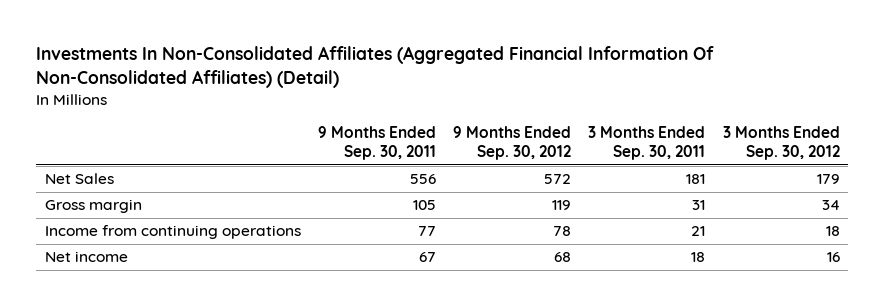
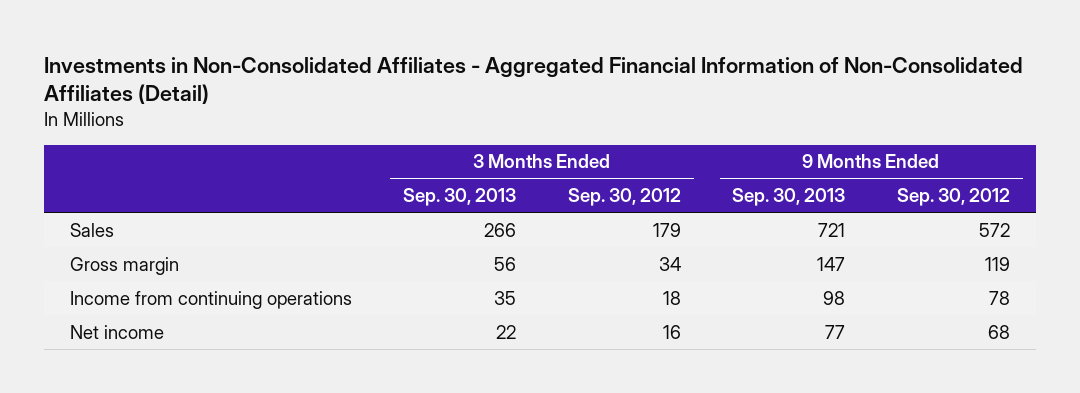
[35,45,714,88] Investments In Non-Consolidated Affiliates (Aggregated Financial Information Of Non-Consolidated Affiliates) (Detail) -> [43,56,1023,105] Investments in Non-Consolidated Affiliates - Aggregated Financial Information of Non-Consolidated Affiliates (Detail)
[317,126,436,161] 9 Months Ended Sep. 30, 2011 -> none
[588,126,706,161] 3 Months Ended Sep. 30, 2011 -> none
none -> [403,188,517,207] Sep. 30, 2013
none -> [732,188,846,207] Sep. 30, 2013
[44,173,114,185] Net Sales -> [69,222,114,237] Sales

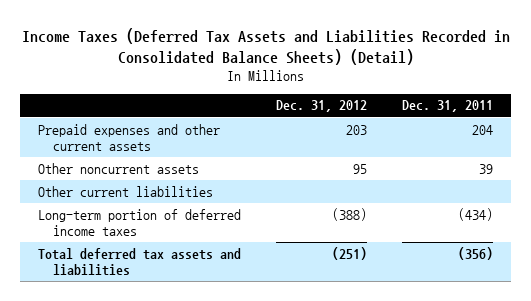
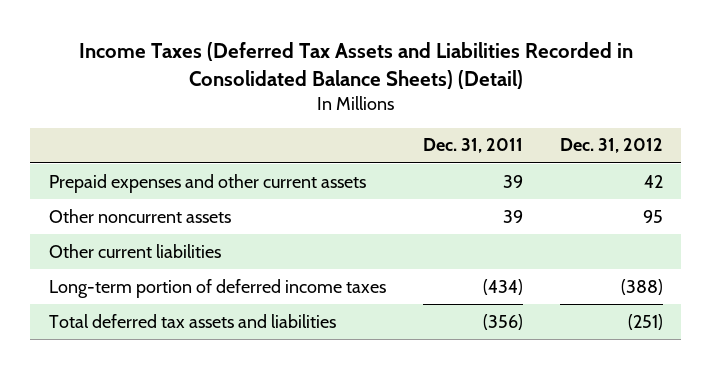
[346,124,368,135] 203 -> [643,174,663,188] 42
[472,124,494,135] 204 -> [502,174,523,188] 39

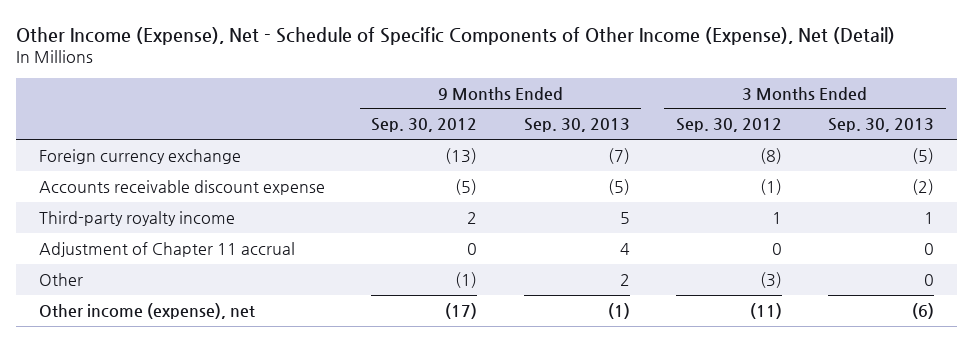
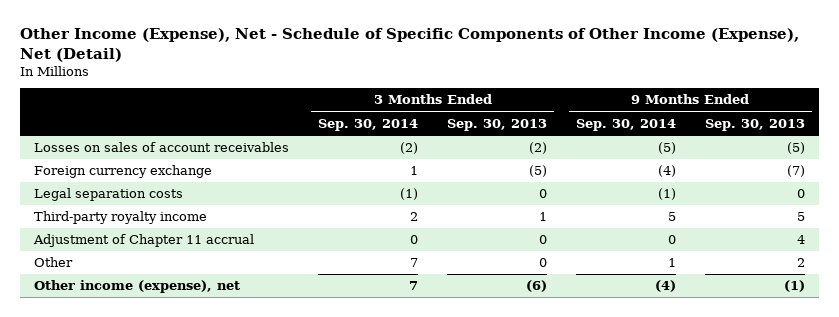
[371,118,478,133] Sep. 30, 2012 -> none
[675,118,782,133] Sep. 30, 2012 -> none
none -> [318,118,419,131] Sep. 30, 2014
none -> [575,118,676,131] Sep. 30, 2014
none -> [34,142,290,153] Losses on sales of account receivables
[39,179,326,195] Accounts receivable discount expense -> none
none -> [34,188,184,202] Legal separation costs

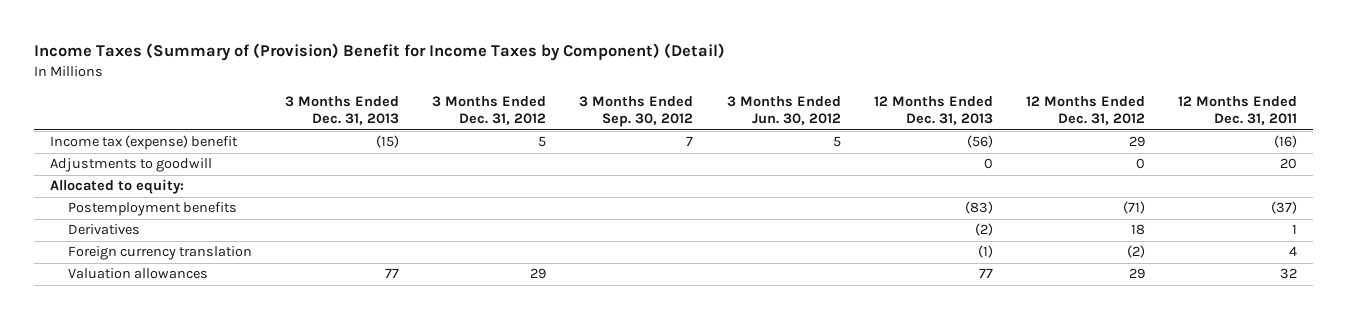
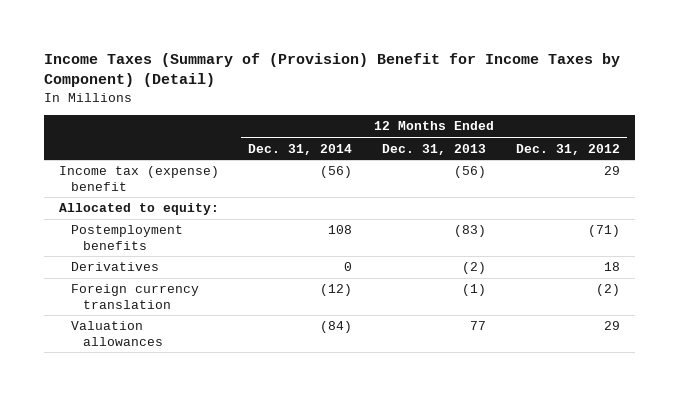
[285,95,400,126] 3 Months Ended Dec. 31, 2013 -> none
[432,95,547,126] 3 Months Ended Dec. 31, 2012 -> none
[579,95,694,128] 3 Months Ended Sep. 30, 2012 -> none
[726,95,841,126] 3 Months Ended Jun. 30, 2012 -> none
[1177,95,1297,126] 12 Months Ended Dec. 31, 2011 -> none
none -> [248,143,353,155] Dec. 31, 2014
[50,158,213,173] Adjustments to goodwill -> none

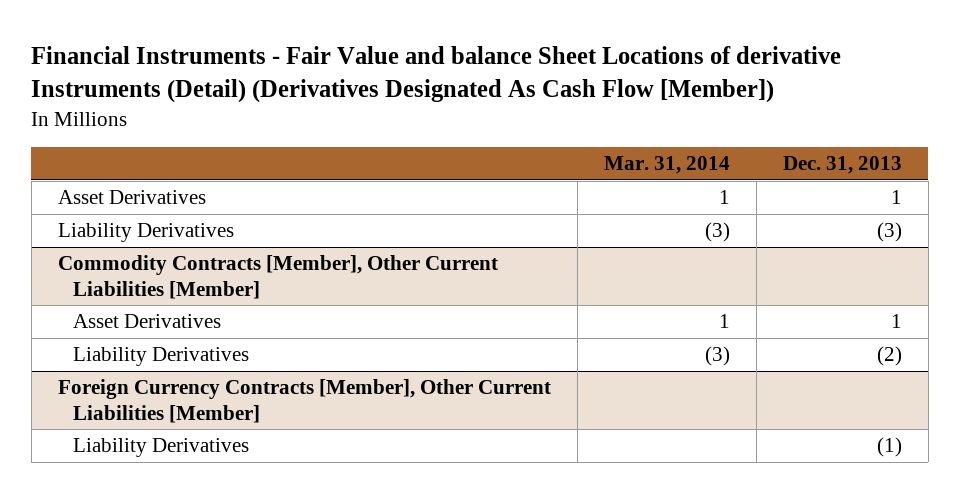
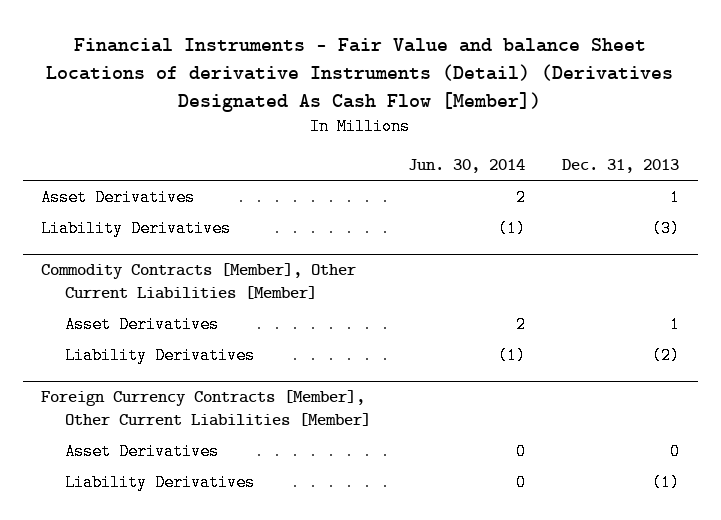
[603,156,730,175] Mar. 31, 2014 -> none
none -> [407,159,525,174] Jun. 30, 2014
none -> [64,443,219,461] Asset Derivatives

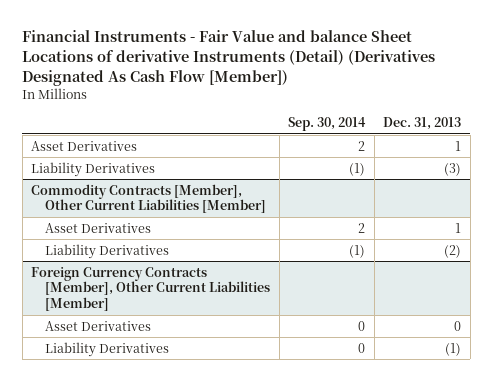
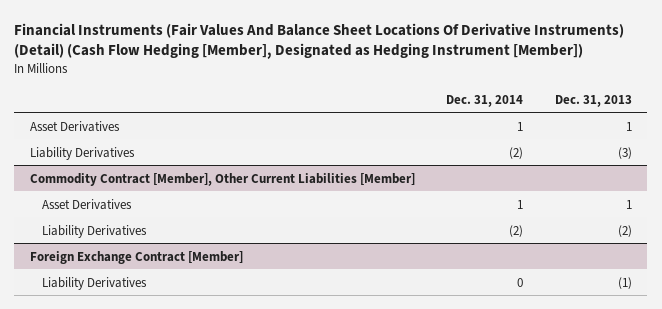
[22,30,436,86] Financial Instruments - Fair Value and balance Sheet Locations of derivative Instruments (Detail) (Derivatives Designated As Cash Flow [Member]) -> [14,22,625,60] Financial Instruments (Fair Values And Balance Sheet Locations Of Derivative Instruments) (Detail) (Cash Flow Hedging [Member], Designated as Hedging Instrument [Member])
[288,117,367,132] Sep. 30, 2014 -> none
none -> [446,94,524,107] Dec. 31, 2014
[31,183,267,214] Commodity Contracts [Member], Other Current Liabilities [Member] -> [29,172,415,186] Commodity Contract [Member], Other Current Liabilities [Member]
[31,266,271,312] Foreign Currency Contracts [Member], Other Current Liabilities [Member] -> none
[45,320,152,331] Asset Derivatives -> none
none -> [29,250,243,264] Foreign Exchange Contract [Member]

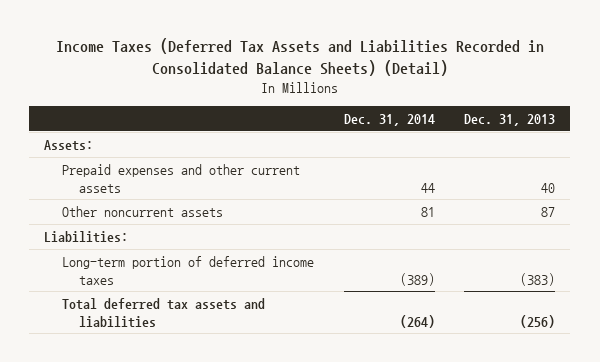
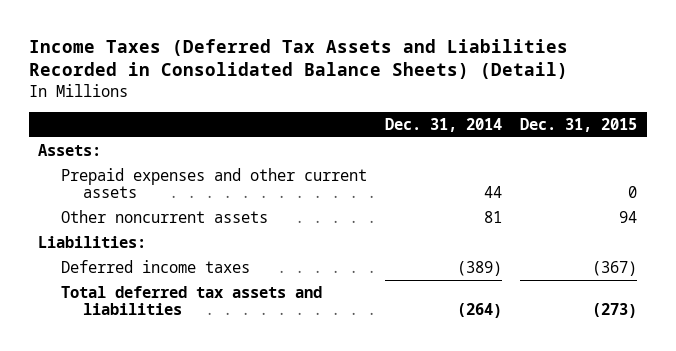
[464,114,556,127] Dec. 31, 2013 -> none
none -> [520,117,638,132] Dec. 31, 2015
[61,255,314,285] Long-term portion of deferred income taxes -> [60,259,250,273] Deferred income taxes

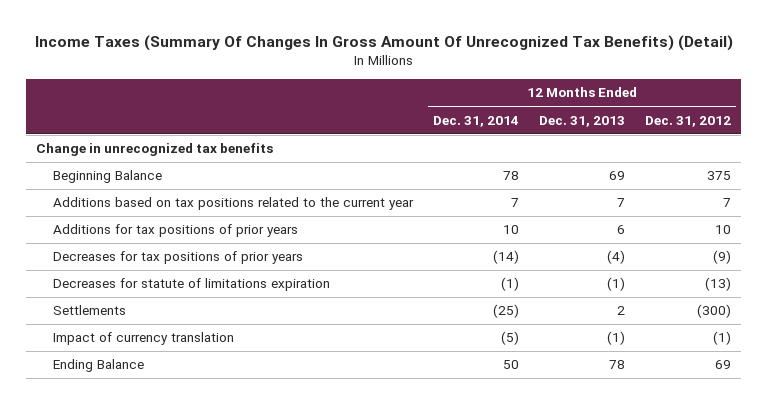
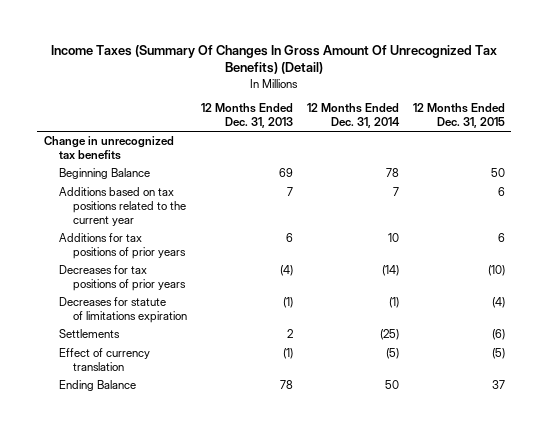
[645,115,732,127] Dec. 31, 2012 -> none
none -> [412,103,505,128] 12 Months Ended Dec. 31, 2015
[52,332,234,346] Impact of currency translation -> [58,348,150,372] Effect of currency translation

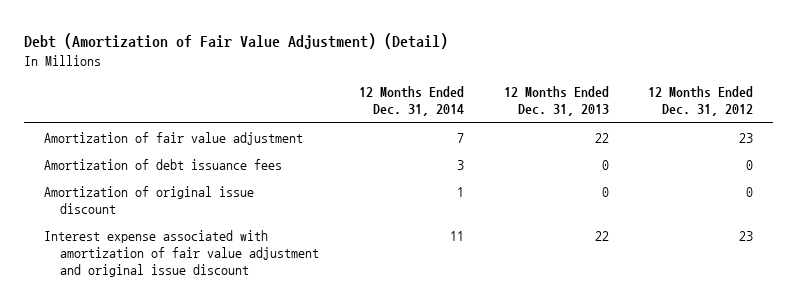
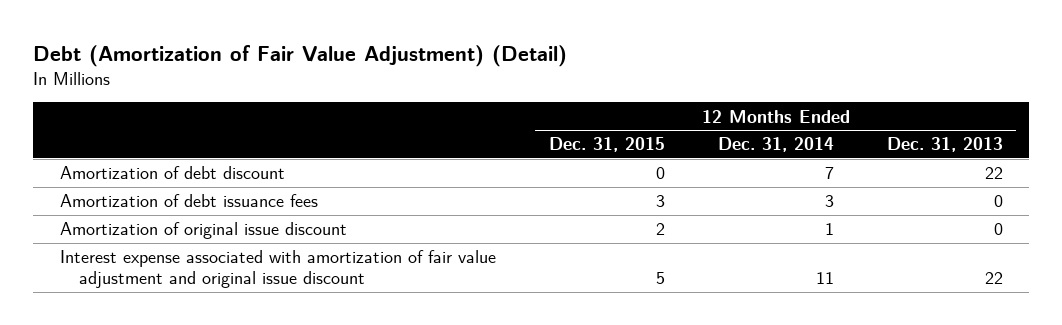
[648,86,754,117] 12 Months Ended Dec. 31, 2012 -> none
none -> [548,137,665,153] Dec. 31, 2015
[44,132,304,146] Amortization of fair value adjustment -> [59,166,285,180] Amortization of debt discount

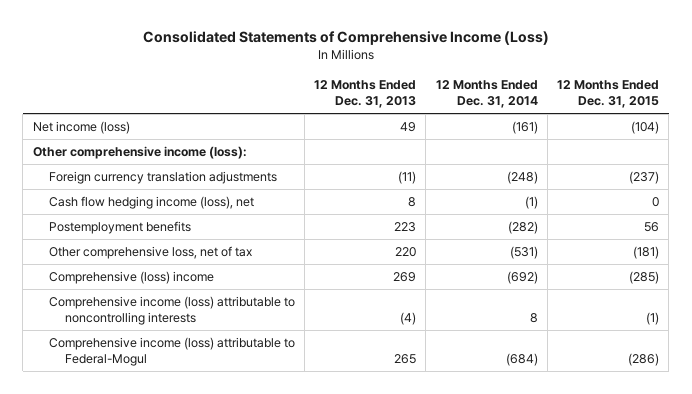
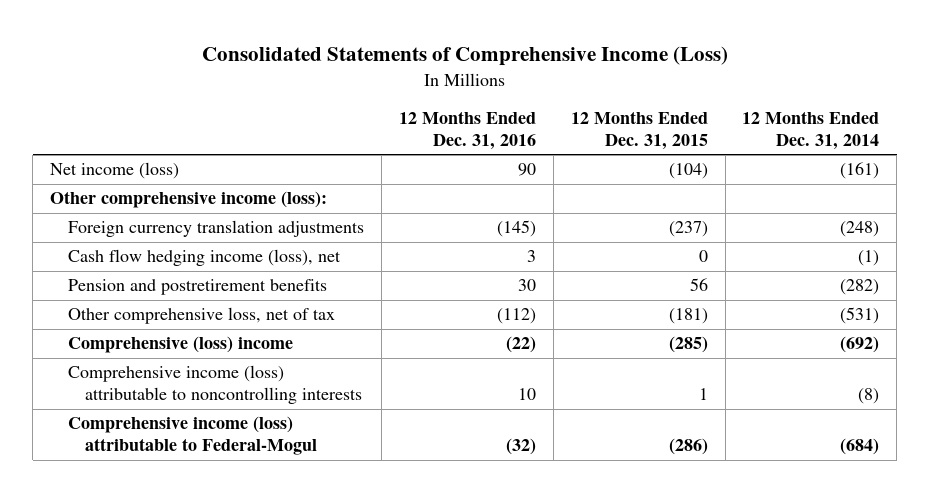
[314,79,417,108] 12 Months Ended Dec. 31, 2013 -> none
none -> [398,111,536,151] 12 Months Ended Dec. 31, 2016
[48,221,191,235] Postemployment benefits -> [67,279,327,296] Pension and postretirement benefits
[529,312,538,323] 8 -> [858,388,880,405] (8)
[646,311,660,325] (1) -> [698,388,708,401] 1

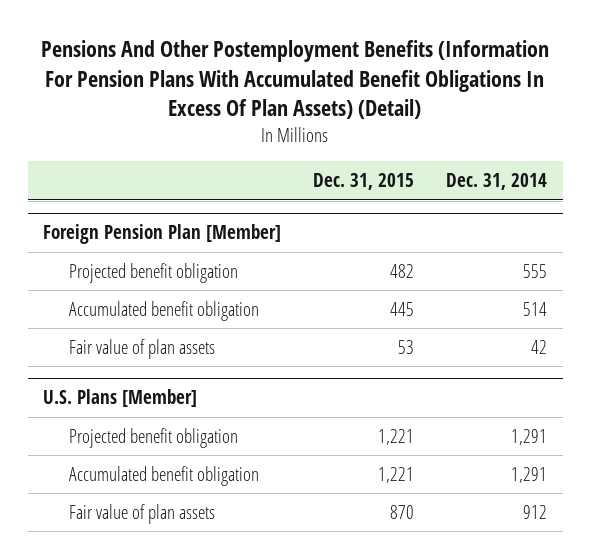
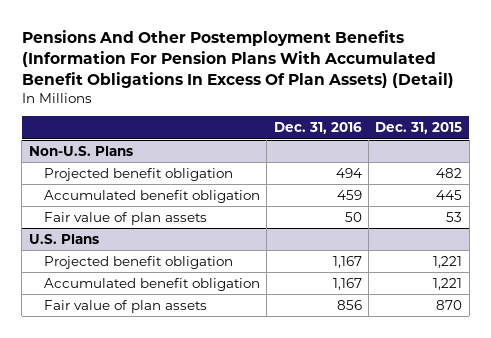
[446,173,548,191] Dec. 31, 2014 -> none
none -> [273,122,362,135] Dec. 31, 2016
[43,224,282,245] Foreign Pension Plan [Member] -> [28,145,133,156] Non-U.S. Plans
[43,389,198,408] U.S. Plans [Member] -> [28,233,99,244] U.S. Plans

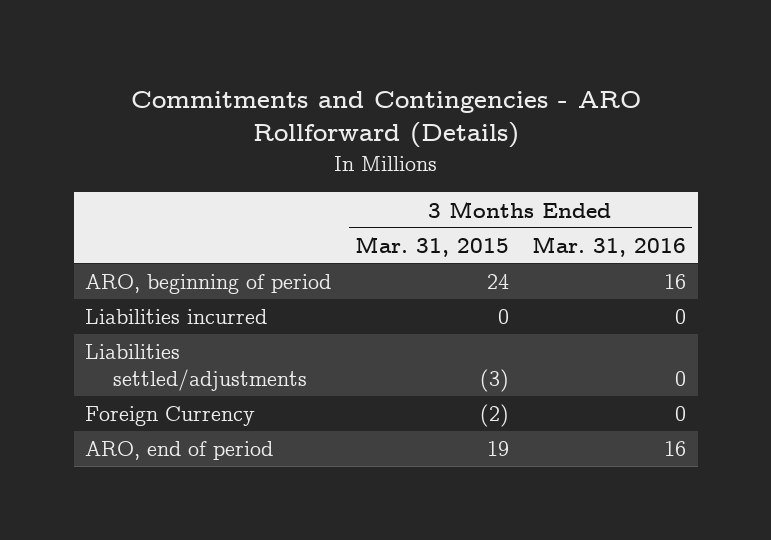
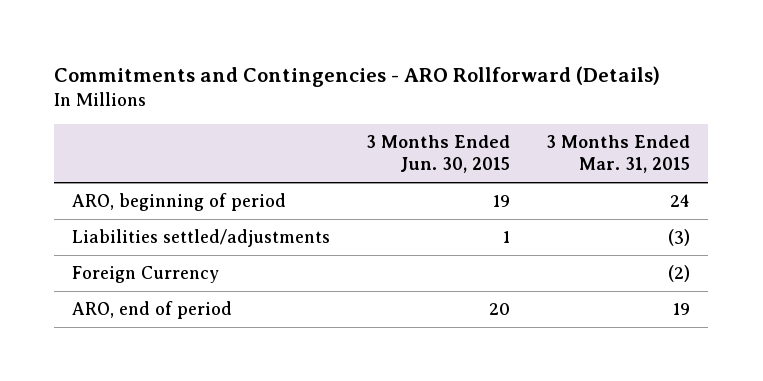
[532,235,687,257] Mar. 31, 2016 -> none
none -> [366,135,511,174] 3 Months Ended Jun. 30, 2015
[85,309,268,325] Liabilities incurred -> none

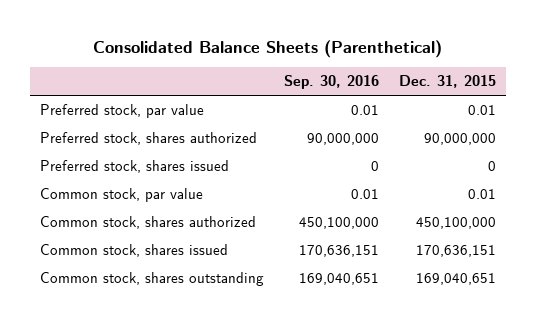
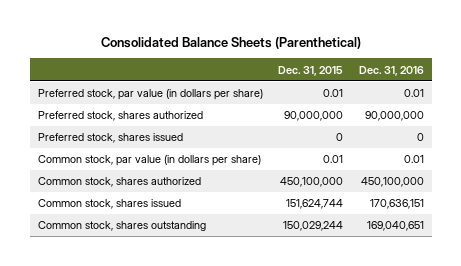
[284,75,380,90] Sep. 30, 2016 -> none
none -> [358,65,424,76] Dec. 31, 2016
[39,104,204,119] Preferred stock, par value -> [37,89,263,101] Preferred stock, par value (in dollars per share)
[39,188,203,203] Common stock, par value -> [37,155,261,167] Common stock, par value (in dollars per share)
[416,245,497,258] 170,636,151 -> [286,199,344,210] 151,624,744
[416,273,497,286] 169,040,651 -> [283,221,344,232] 150,029,244

